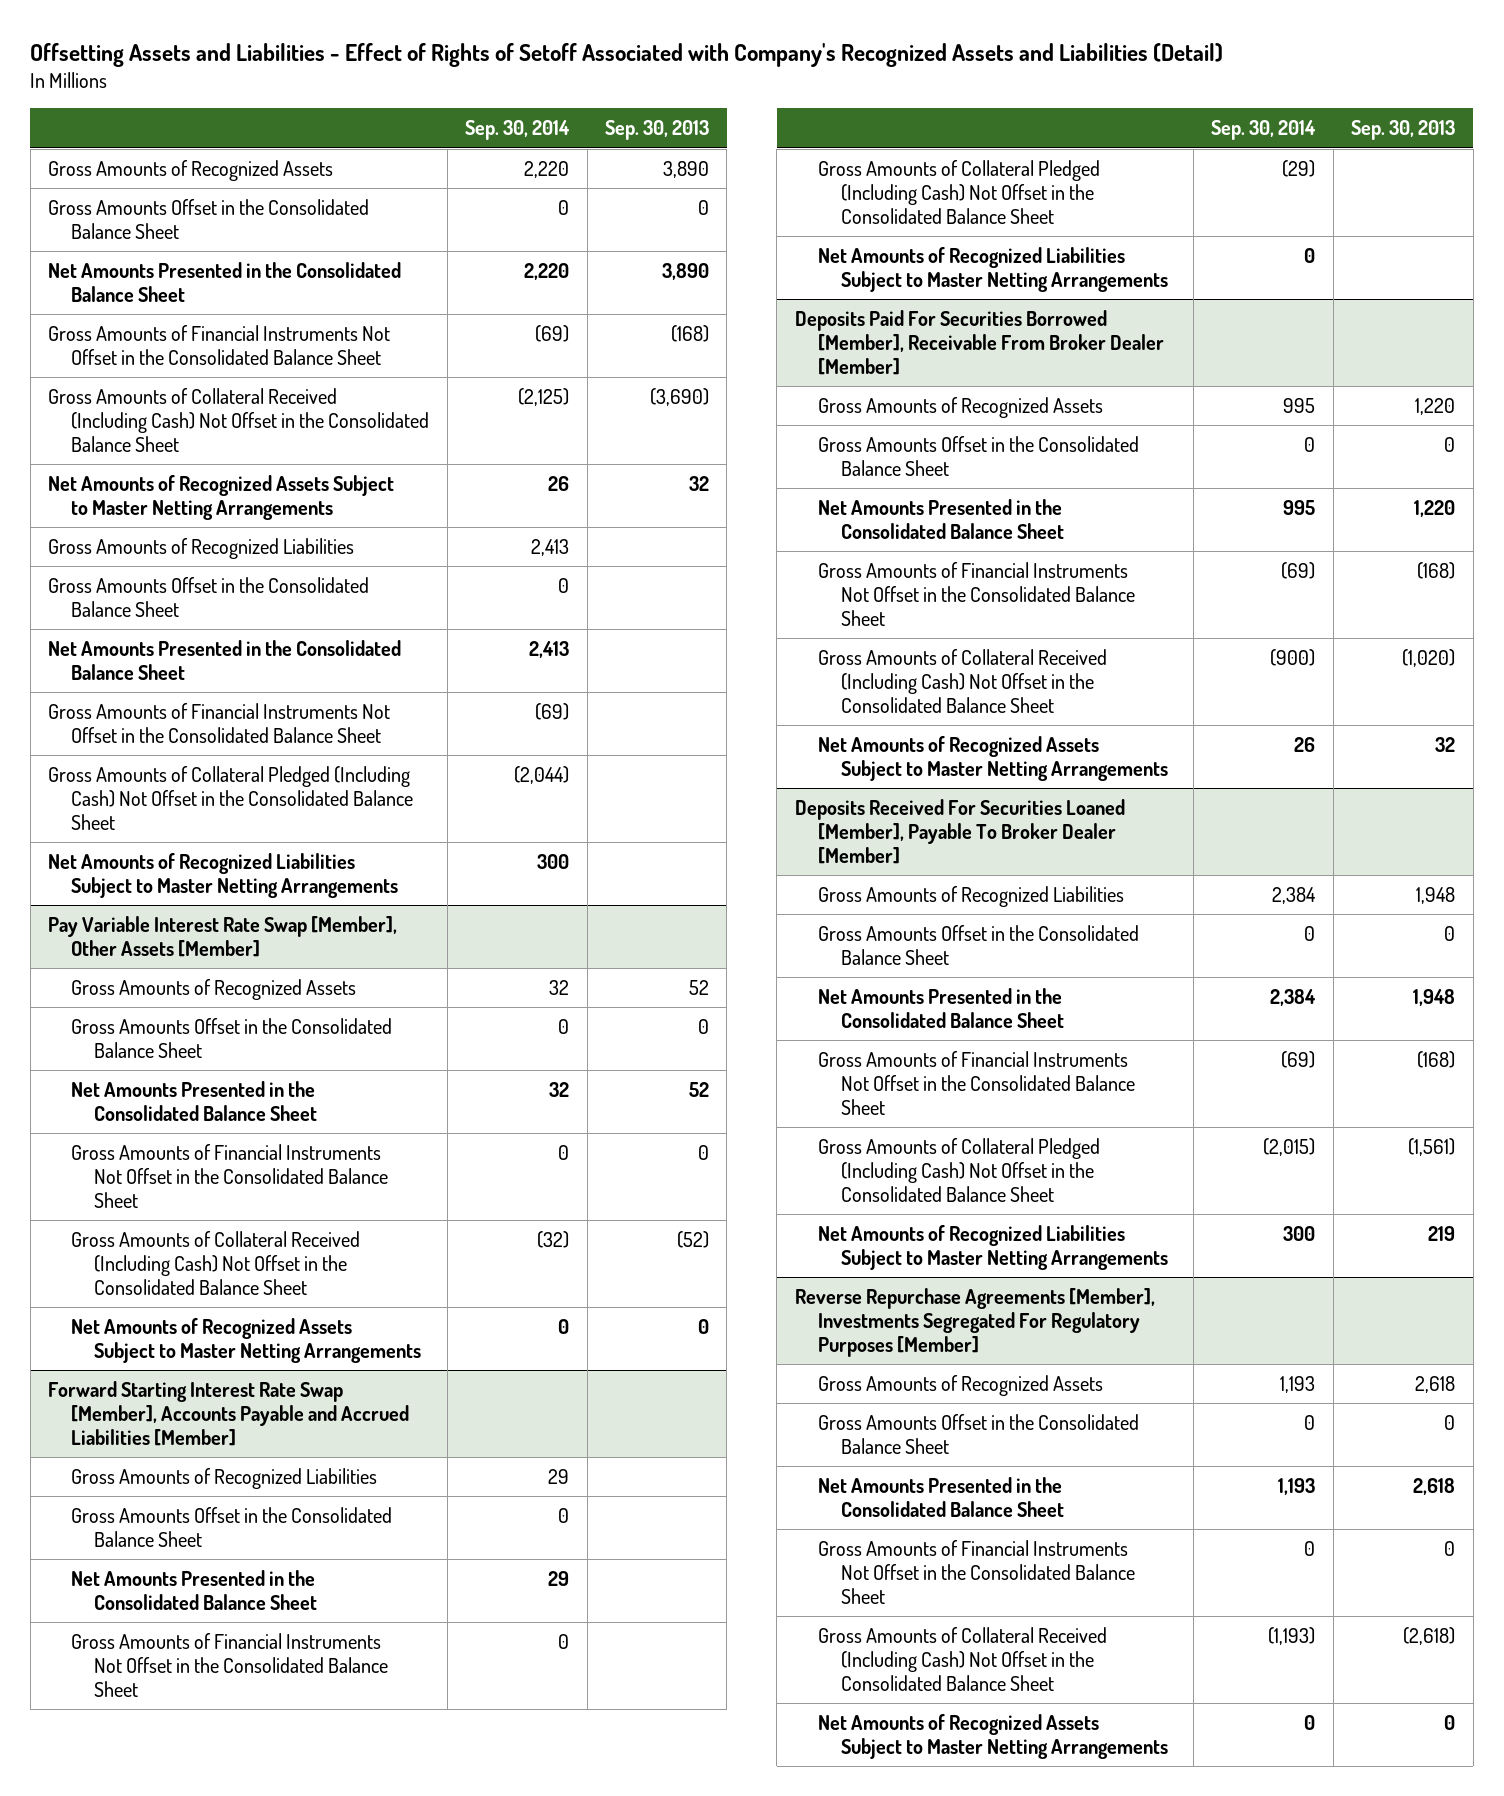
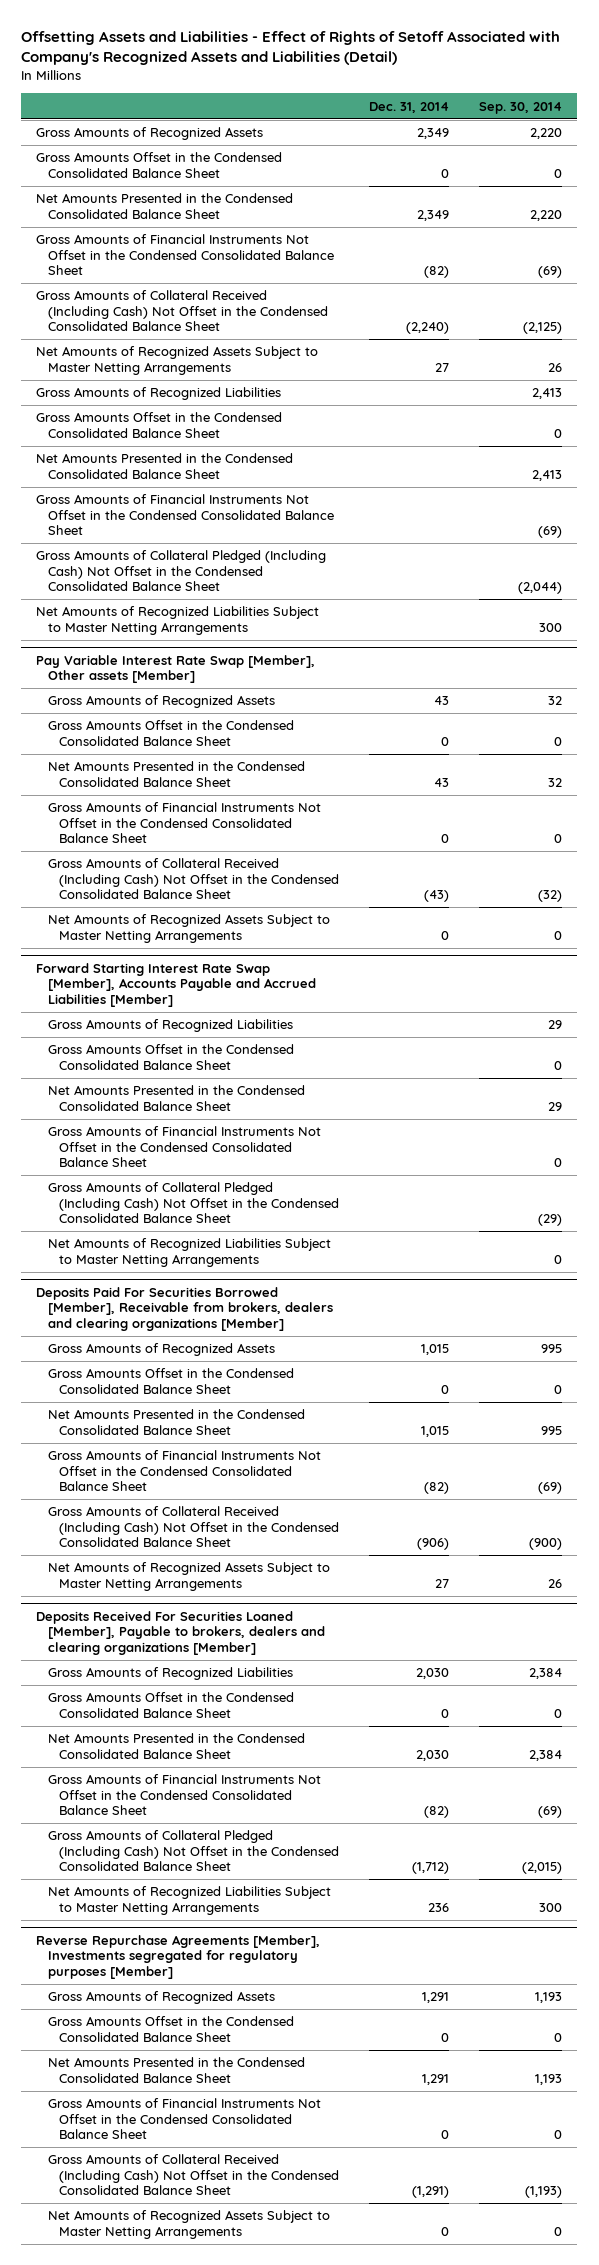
[605,120,710,141] Sep. 30, 2013 -> none
none -> [369,101,450,113] Dec. 31, 2014
[48,198,370,239] Gross Amounts Offset in the Consolidated Balance Sheet -> [36,152,283,178] Gross Amounts Offset in the Condensed Consolidated Balance Sheet
[48,261,402,302] Net Amounts Presented in the Consolidated Balance Sheet -> [36,193,294,219] Net Amounts Presented in the Condensed Consolidated Balance Sheet
[48,324,391,365] Gross Amounts of Financial Instruments Not Offset in the Consolidated Balance Sheet -> [36,234,334,276] Gross Amounts of Financial Instruments Not Offset in the Condensed Consolidated Balance Sheet
[48,387,430,452] Gross Amounts of Collateral Received (Including Cash) Not Offset in the Consolidated Balance Sheet -> [36,290,328,332] Gross Amounts of Collateral Received (Including Cash) Not Offset in the Condensed Consolidated Balance Sheet
[48,576,370,617] Gross Amounts Offset in the Consolidated Balance Sheet -> [36,412,283,438] Gross Amounts Offset in the Condensed Consolidated Balance Sheet
[48,639,402,680] Net Amounts Presented in the Consolidated Balance Sheet -> [36,453,294,479] Net Amounts Presented in the Condensed Consolidated Balance Sheet
[48,702,391,743] Gross Amounts of Financial Instruments Not Offset in the Consolidated Balance Sheet -> [36,494,334,536] Gross Amounts of Financial Instruments Not Offset in the Condensed Consolidated Balance Sheet
[48,765,414,830] Gross Amounts of Collateral Pledged (Including Cash) Not Offset in the Consolidated Balance Sheet -> [36,550,327,592] Gross Amounts of Collateral Pledged (Including Cash) Not Offset in the Condensed Consolidated Balance Sheet
[48,915,398,957] Pay Variable Interest Rate Swap [Member], Other Assets [Member] -> [36,655,316,684] Pay Variable Interest Rate Swap [Member], Other assets [Member]
[71,1017,393,1058] Gross Amounts Offset in the Consolidated Balance Sheet -> [47,720,294,746] Gross Amounts Offset in the Condensed Consolidated Balance Sheet
[71,1080,318,1121] Net Amounts Presented in the Consolidated Balance Sheet -> [47,761,305,787] Net Amounts Presented in the Condensed Consolidated Balance Sheet
[71,1143,389,1208] Gross Amounts of Financial Instruments Not Offset in the Consolidated Balance Sheet -> [47,802,321,844] Gross Amounts of Financial Instruments Not Offset in the Condensed Consolidated Balance Sheet
[71,1230,361,1295] Gross Amounts of Collateral Received (Including Cash) Not Offset in the Consolidated Balance Sheet -> [47,858,340,900] Gross Amounts of Collateral Received (Including Cash) Not Offset in the Condensed Consolidated Balance Sheet
[71,1506,393,1547] Gross Amounts Offset in the Consolidated Balance Sheet -> [47,1044,294,1070] Gross Amounts Offset in the Condensed Consolidated Balance Sheet
[71,1569,318,1610] Net Amounts Presented in the Consolidated Balance Sheet -> [47,1085,305,1111] Net Amounts Presented in the Condensed Consolidated Balance Sheet
[71,1632,389,1697] Gross Amounts of Financial Instruments Not Offset in the Consolidated Balance Sheet -> [47,1126,321,1168] Gross Amounts of Financial Instruments Not Offset in the Condensed Consolidated Balance Sheet
[817,159,1100,224] Gross Amounts of Collateral Pledged (Including Cash) Not Offset in the Consolidated Balance Sheet -> [47,1182,340,1224] Gross Amounts of Collateral Pledged (Including Cash) Not Offset in the Condensed Consolidated Balance Sheet
[794,309,1164,375] Deposits Paid For Securities Borrowed [Member], Receivable From Broker Dealer [Member] -> [36,1287,333,1331] Deposits Paid For Securities Borrowed [Member], Receivable from brokers, dealers and clearing organizations [Member]
[817,435,1139,476] Gross Amounts Offset in the Consolidated Balance Sheet -> [47,1368,294,1394] Gross Amounts Offset in the Condensed Consolidated Balance Sheet
[817,498,1064,539] Net Amounts Presented in the Consolidated Balance Sheet -> [47,1409,305,1435] Net Amounts Presented in the Condensed Consolidated Balance Sheet
[817,561,1135,626] Gross Amounts of Financial Instruments Not Offset in the Consolidated Balance Sheet -> [47,1450,321,1492] Gross Amounts of Financial Instruments Not Offset in the Condensed Consolidated Balance Sheet
[817,648,1107,713] Gross Amounts of Collateral Received (Including Cash) Not Offset in the Consolidated Balance Sheet -> [47,1506,340,1548] Gross Amounts of Collateral Received (Including Cash) Not Offset in the Condensed Consolidated Balance Sheet
[794,798,1125,864] Deposits Received For Securities Loaned [Member], Payable To Broker Dealer [Member] -> [36,1611,325,1655] Deposits Received For Securities Loaned [Member], Payable to brokers, dealers and clearing organizations [Member]
[817,924,1139,965] Gross Amounts Offset in the Consolidated Balance Sheet -> [47,1692,294,1718] Gross Amounts Offset in the Condensed Consolidated Balance Sheet
[817,987,1064,1028] Net Amounts Presented in the Consolidated Balance Sheet -> [47,1733,305,1759] Net Amounts Presented in the Condensed Consolidated Balance Sheet
[817,1050,1135,1115] Gross Amounts of Financial Instruments Not Offset in the Consolidated Balance Sheet -> [47,1774,321,1816] Gross Amounts of Financial Instruments Not Offset in the Condensed Consolidated Balance Sheet
[817,1137,1100,1202] Gross Amounts of Collateral Pledged (Including Cash) Not Offset in the Consolidated Balance Sheet -> [47,1830,340,1872] Gross Amounts of Collateral Pledged (Including Cash) Not Offset in the Condensed Consolidated Balance Sheet
[794,1287,1155,1357] Reverse Repurchase Agreements [Member], Investments Segregated For Regulatory Purposes [Member] -> [36,1935,321,1979] Reverse Repurchase Agreements [Member], Investments segregated for regulatory purposes [Member]
[817,1413,1139,1454] Gross Amounts Offset in the Consolidated Balance Sheet -> [47,2016,294,2042] Gross Amounts Offset in the Condensed Consolidated Balance Sheet
[817,1476,1064,1517] Net Amounts Presented in the Consolidated Balance Sheet -> [47,2057,305,2083] Net Amounts Presented in the Condensed Consolidated Balance Sheet
[817,1539,1135,1604] Gross Amounts of Financial Instruments Not Offset in the Consolidated Balance Sheet -> [47,2098,321,2140] Gross Amounts of Financial Instruments Not Offset in the Condensed Consolidated Balance Sheet
[817,1626,1107,1691] Gross Amounts of Collateral Received (Including Cash) Not Offset in the Consolidated Balance Sheet -> [47,2154,340,2196] Gross Amounts of Collateral Received (Including Cash) Not Offset in the Condensed Consolidated Balance Sheet

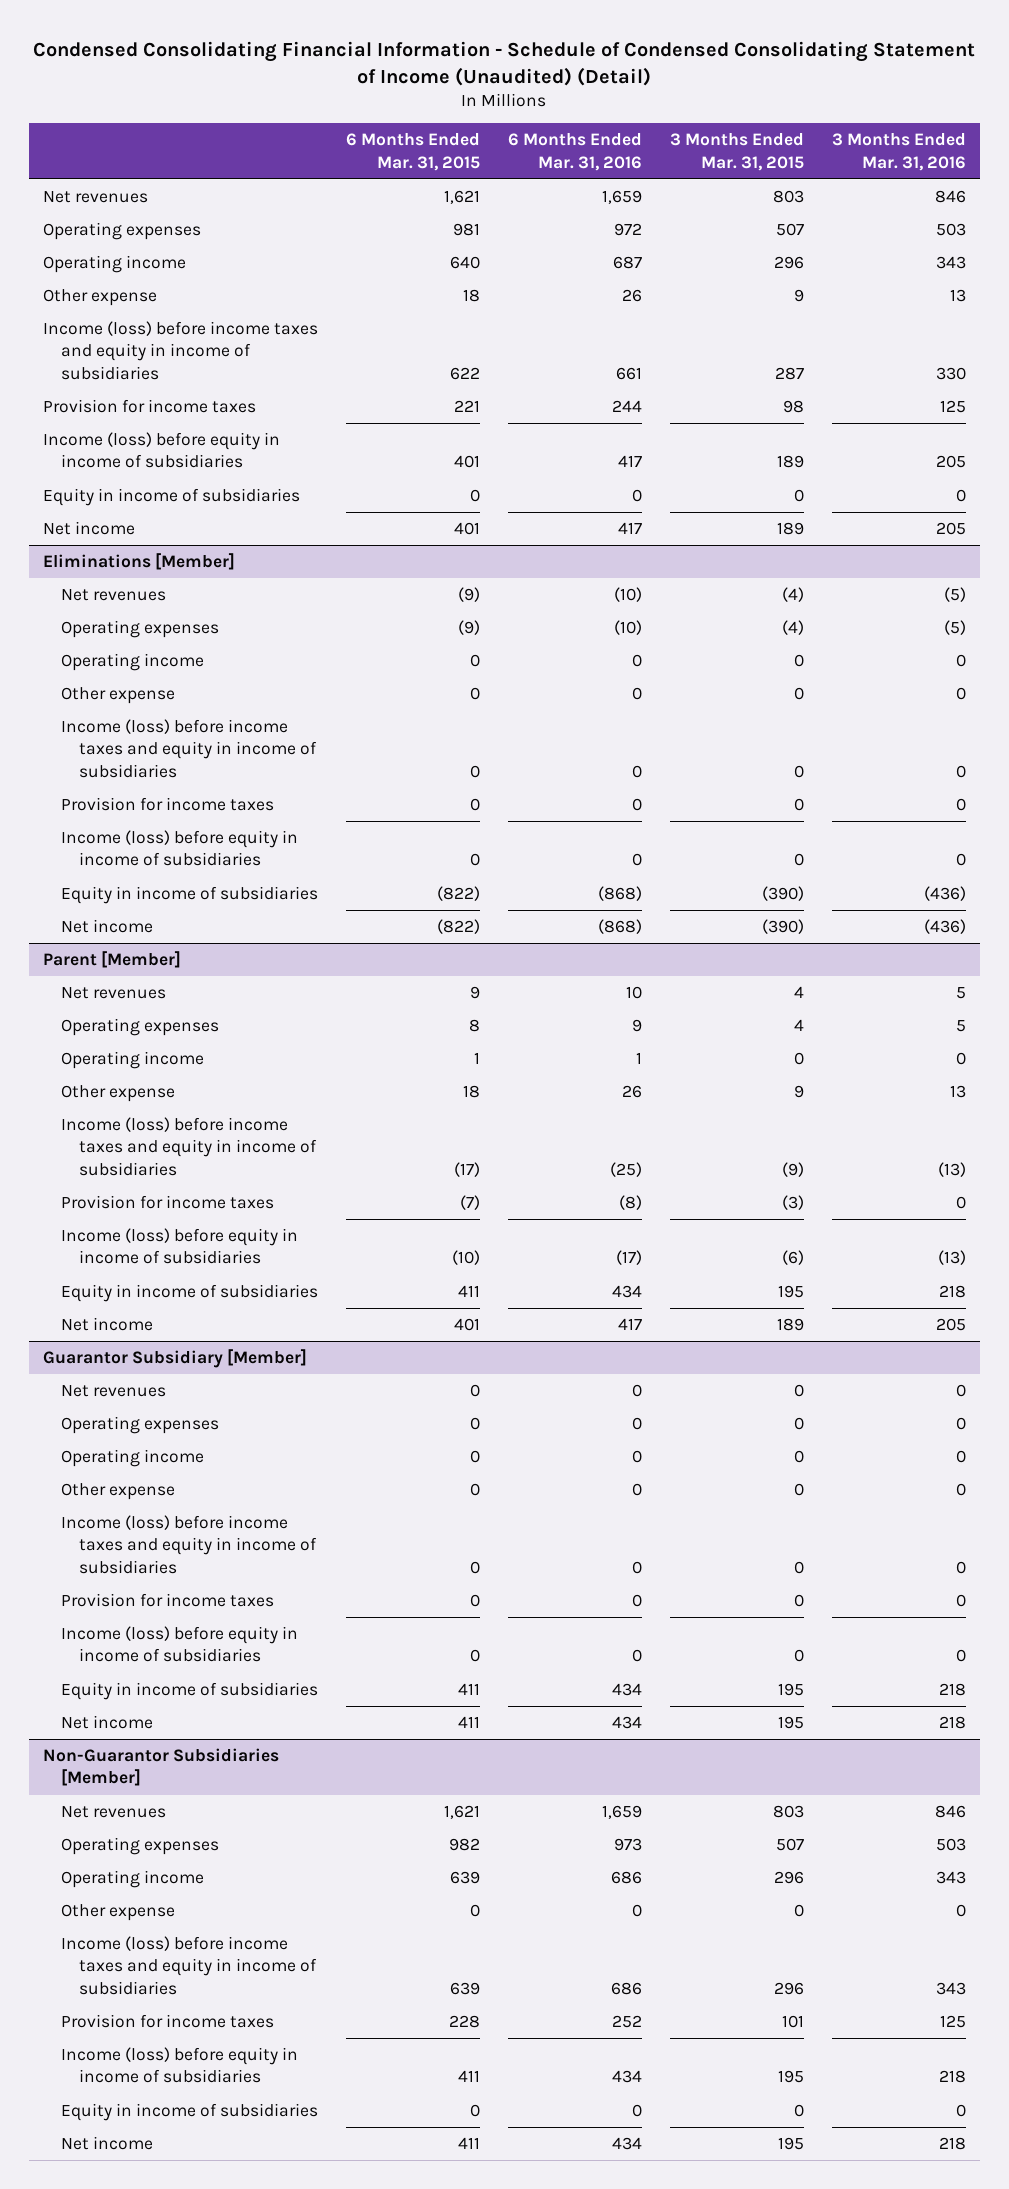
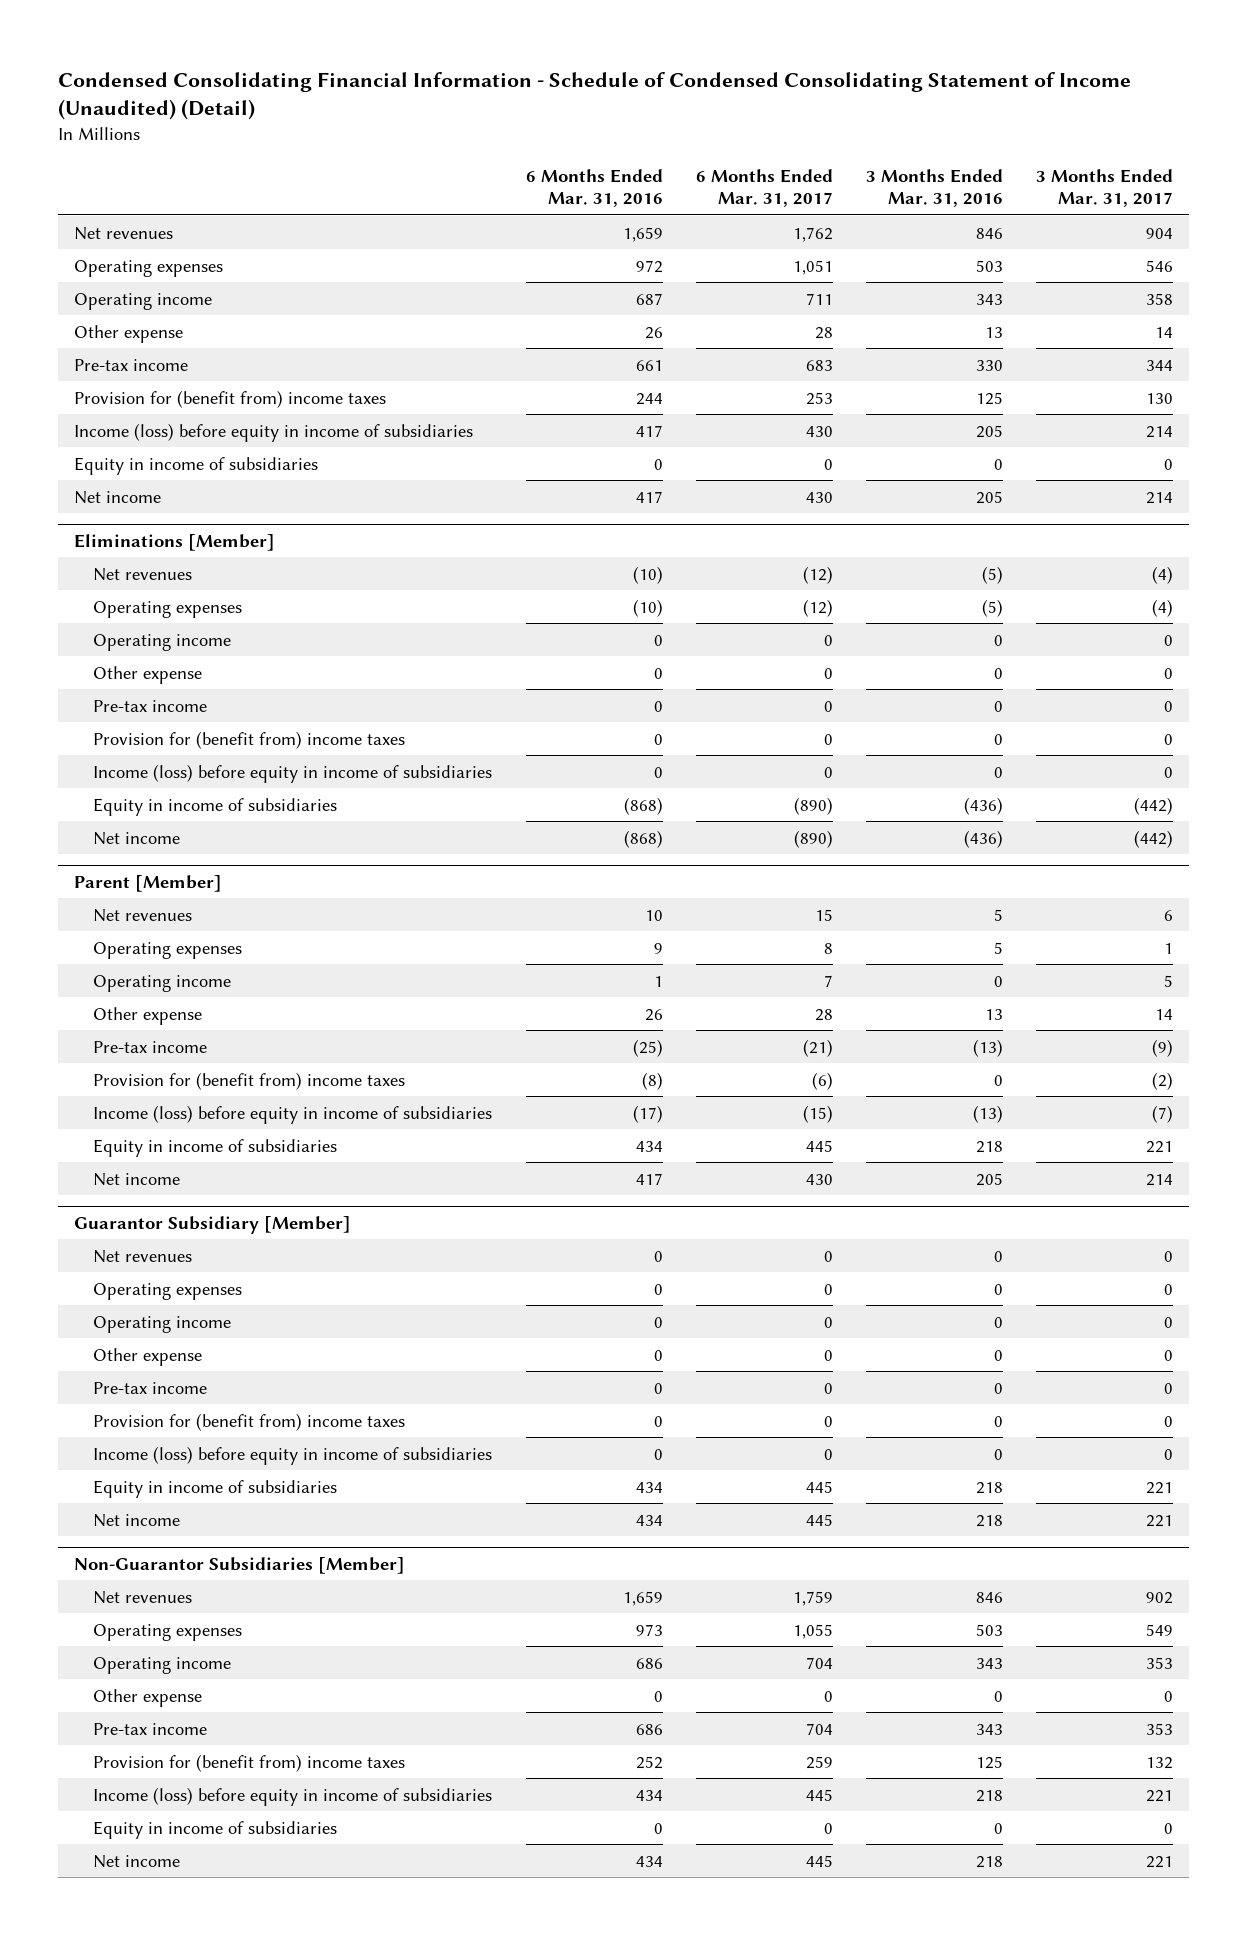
[345,133,480,171] 6 Months Ended Mar. 31, 2015 -> none
[669,133,804,171] 3 Months Ended Mar. 31, 2015 -> none
none -> [695,168,833,208] 6 Months Ended Mar. 31, 2017
none -> [1035,168,1173,208] 3 Months Ended Mar. 31, 2017
[42,321,318,380] Income (loss) before income taxes and equity in income of subsidiaries -> [74,358,189,371] Pre-tax income
[42,399,256,414] Provision for income taxes -> [74,389,387,408] Provision for (benefit from) income taxes
[60,719,317,778] Income (loss) before income taxes and equity in income of subsidiaries -> [93,699,208,712] Pre-tax income
[60,797,274,812] Provision for income taxes -> [93,730,406,749] Provision for (benefit from) income taxes
[60,1117,317,1176] Income (loss) before income taxes and equity in income of subsidiaries -> [93,1040,208,1053] Pre-tax income
[60,1195,274,1210] Provision for income taxes -> [93,1071,406,1090] Provision for (benefit from) income taxes
[60,1515,317,1574] Income (loss) before income taxes and equity in income of subsidiaries -> [93,1381,208,1394] Pre-tax income
[60,1593,274,1608] Provision for income taxes -> [93,1412,406,1431] Provision for (benefit from) income taxes
[60,1936,317,1995] Income (loss) before income taxes and equity in income of subsidiaries -> [93,1722,208,1735] Pre-tax income
[60,2014,274,2029] Provision for income taxes -> [93,1753,406,1772] Provision for (benefit from) income taxes

